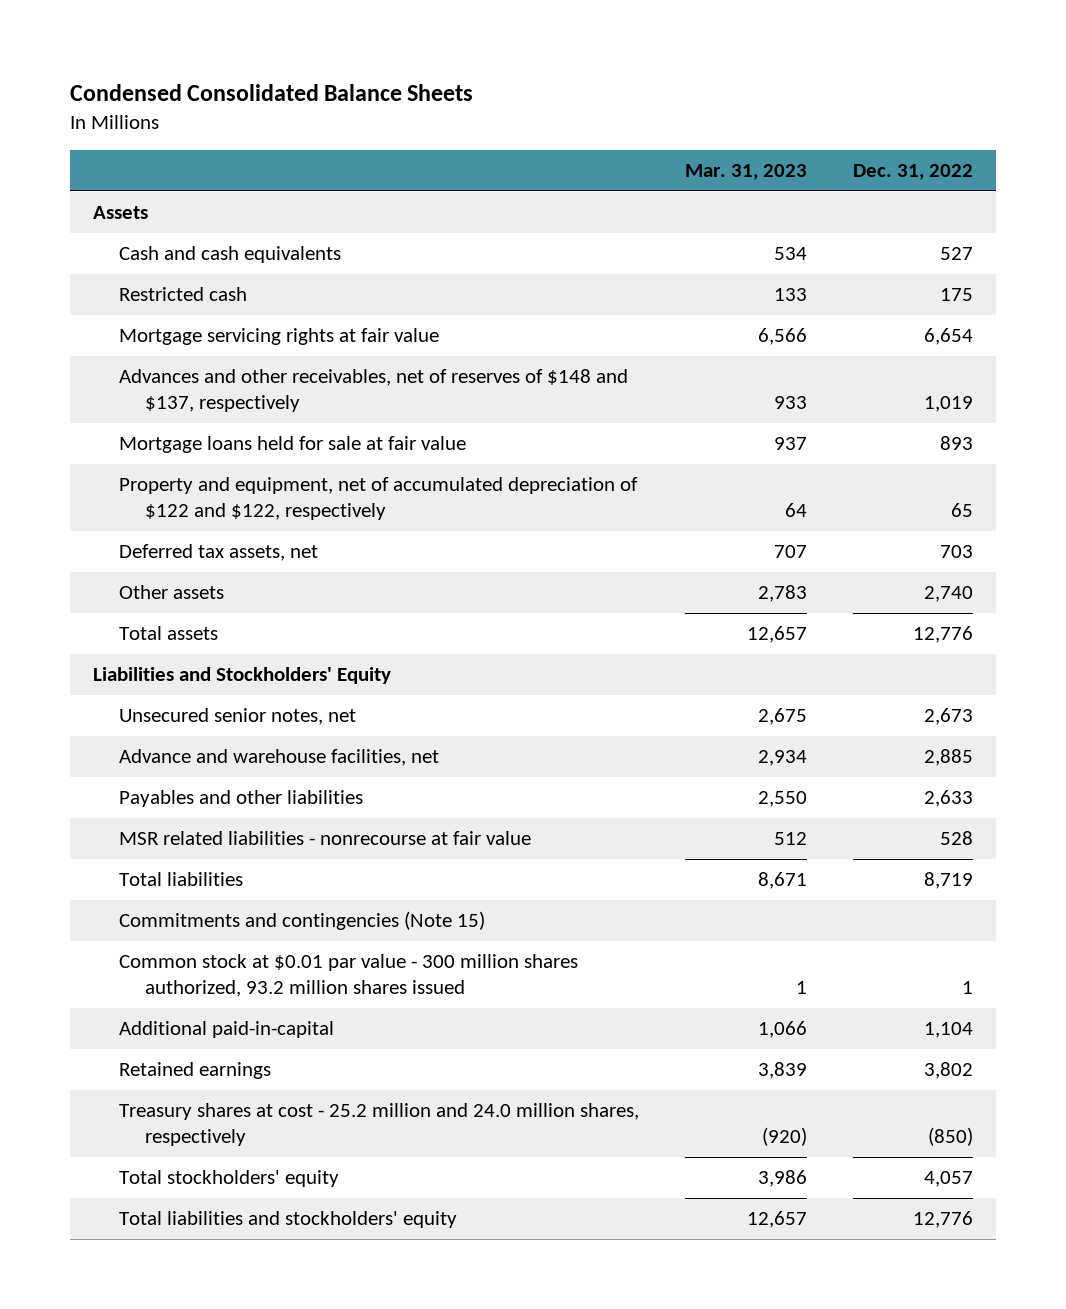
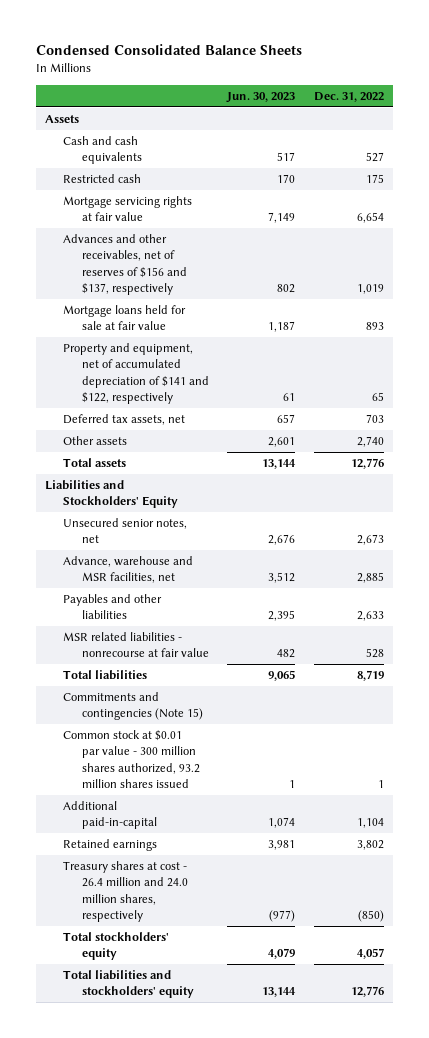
[684,163,807,180] Mar. 31, 2023 -> none
none -> [226,91,296,103] Jun. 30, 2023
[118,369,628,413] Advances and other receivables, net of reserves of $148 and $137, respectively -> [63,233,187,296] Advances and other receivables, net of reserves of $156 and $137, respectively
[118,477,638,521] Property and equipment, net of accumulated depreciation of $122 and $122, respectively -> [63,342,209,405] Property and equipment, net of accumulated depreciation of $141 and $122, respectively
[118,749,439,767] Advance and warehouse facilities, net -> [63,555,194,584] Advance, warehouse and MSR facilities, net
[118,1103,639,1147] Treasury shares at cost - 25.2 million and 24.0 million shares, respectively -> [63,860,188,923] Treasury shares at cost - 26.4 million and 24.0 million shares, respectively

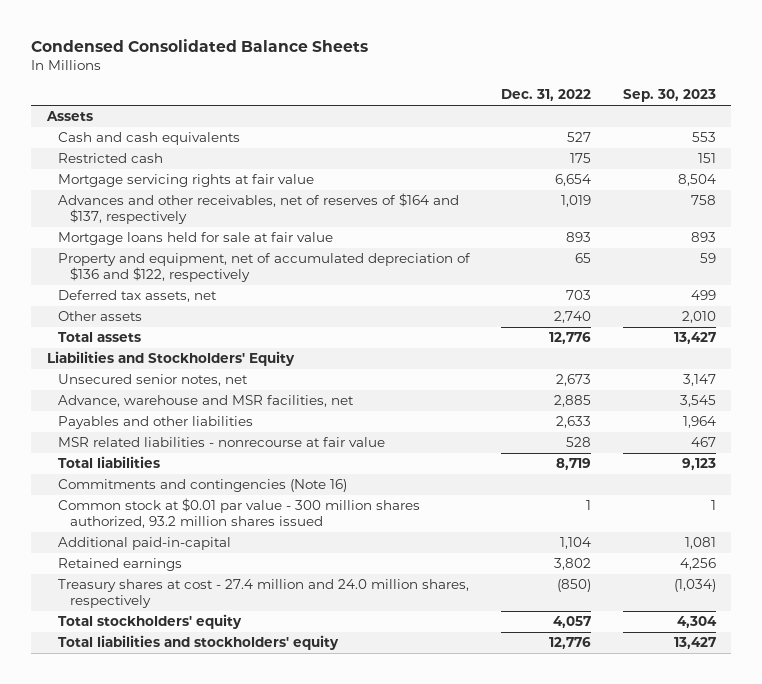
[226,91,296,103] Jun. 30, 2023 -> none
none -> [622,89,716,103] Sep. 30, 2023
[63,233,187,296] Advances and other receivables, net of reserves of $156 and $137, respectively -> [58,193,460,225] Advances and other receivables, net of reserves of $164 and $137, respectively
[63,342,209,405] Property and equipment, net of accumulated depreciation of $141 and $122, respectively -> [58,253,472,283] Property and equipment, net of accumulated depreciation of $136 and $122, respectively
[63,691,203,721] Commitments and contingencies (Note 15) -> [58,479,348,493] Commitments and contingencies (Note 16)
[63,860,188,923] Treasury shares at cost - 26.4 million and 24.0 million shares, respectively -> [58,579,470,609] Treasury shares at cost - 27.4 million and 24.0 million shares, respectively

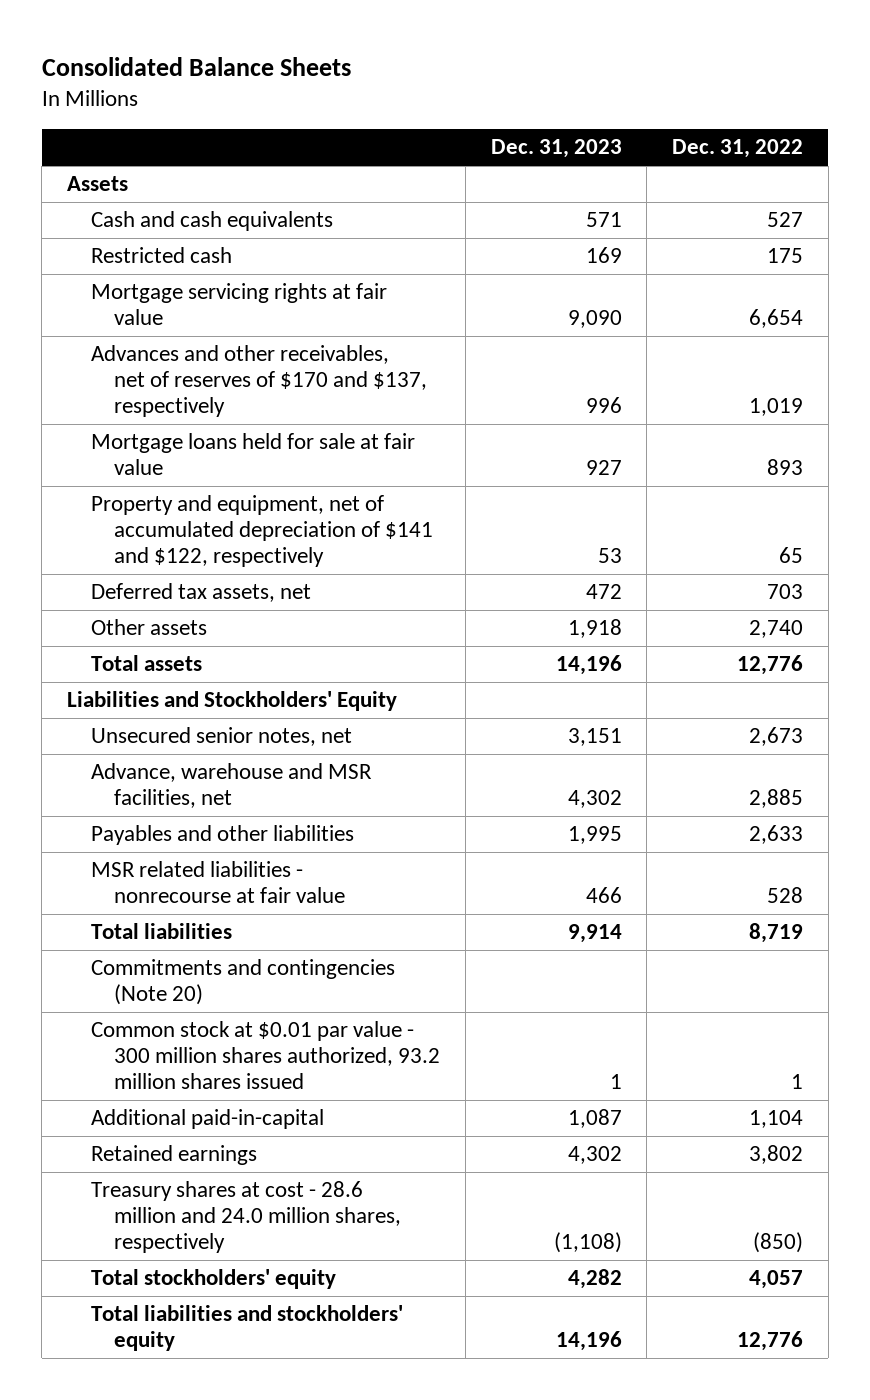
[31,38,369,52] Condensed Consolidated Balance Sheets -> [41,57,351,77] Consolidated Balance Sheets
[622,89,716,103] Sep. 30, 2023 -> none
none -> [490,139,622,159] Dec. 31, 2023
[58,193,460,225] Advances and other receivables, net of reserves of $164 and $137, respectively -> [90,345,428,418] Advances and other receivables, net of reserves of $170 and $137, respectively
[58,253,472,283] Property and equipment, net of accumulated depreciation of $136 and $122, respectively -> [90,495,434,568] Property and equipment, net of accumulated depreciation of $141 and $122, respectively
[58,479,348,493] Commitments and contingencies (Note 16) -> [90,959,395,1006] Commitments and contingencies (Note 20)
[58,579,470,609] Treasury shares at cost - 27.4 million and 24.0 million shares, respectively -> [90,1181,402,1254] Treasury shares at cost - 28.6 million and 24.0 million shares, respectively

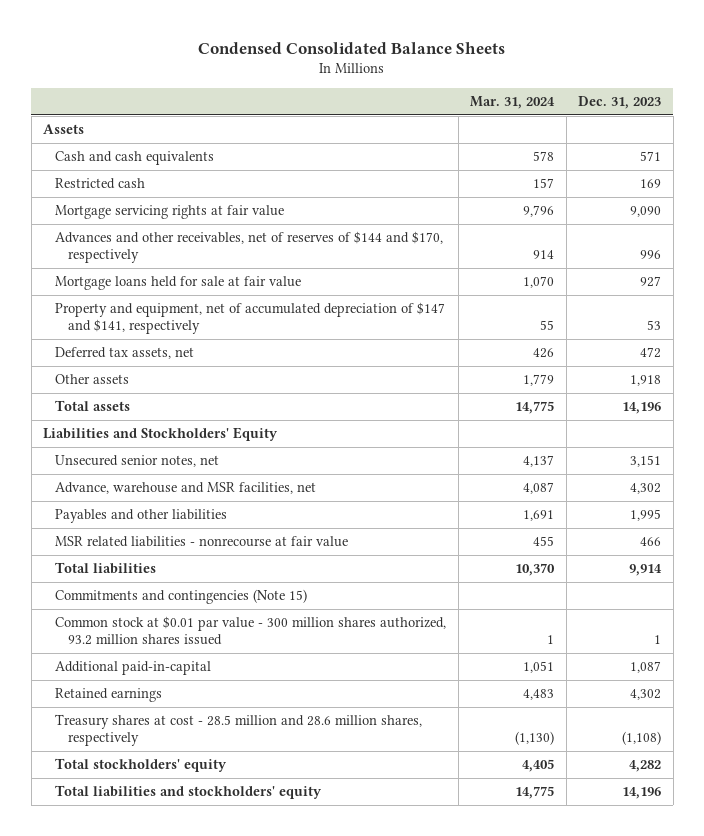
[41,57,351,77] Consolidated Balance Sheets -> [198,41,506,54] Condensed Consolidated Balance Sheets
[672,139,804,159] Dec. 31, 2022 -> none
none -> [470,96,556,110] Mar. 31, 2024
[90,345,428,418] Advances and other receivables, net of reserves of $170 and $137, respectively -> [55,231,444,263] Advances and other receivables, net of reserves of $144 and $170, respectively
[90,495,434,568] Property and equipment, net of accumulated depreciation of $141 and $122, respectively -> [55,302,446,334] Property and equipment, net of accumulated depreciation of $147 and $141, respectively
[90,959,395,1006] Commitments and contingencies (Note 20) -> [55,589,308,605] Commitments and contingencies (Note 15)
[90,1181,402,1254] Treasury shares at cost - 28.6 million and 24.0 million shares, respectively -> [55,714,423,746] Treasury shares at cost - 28.5 million and 28.6 million shares, respectively

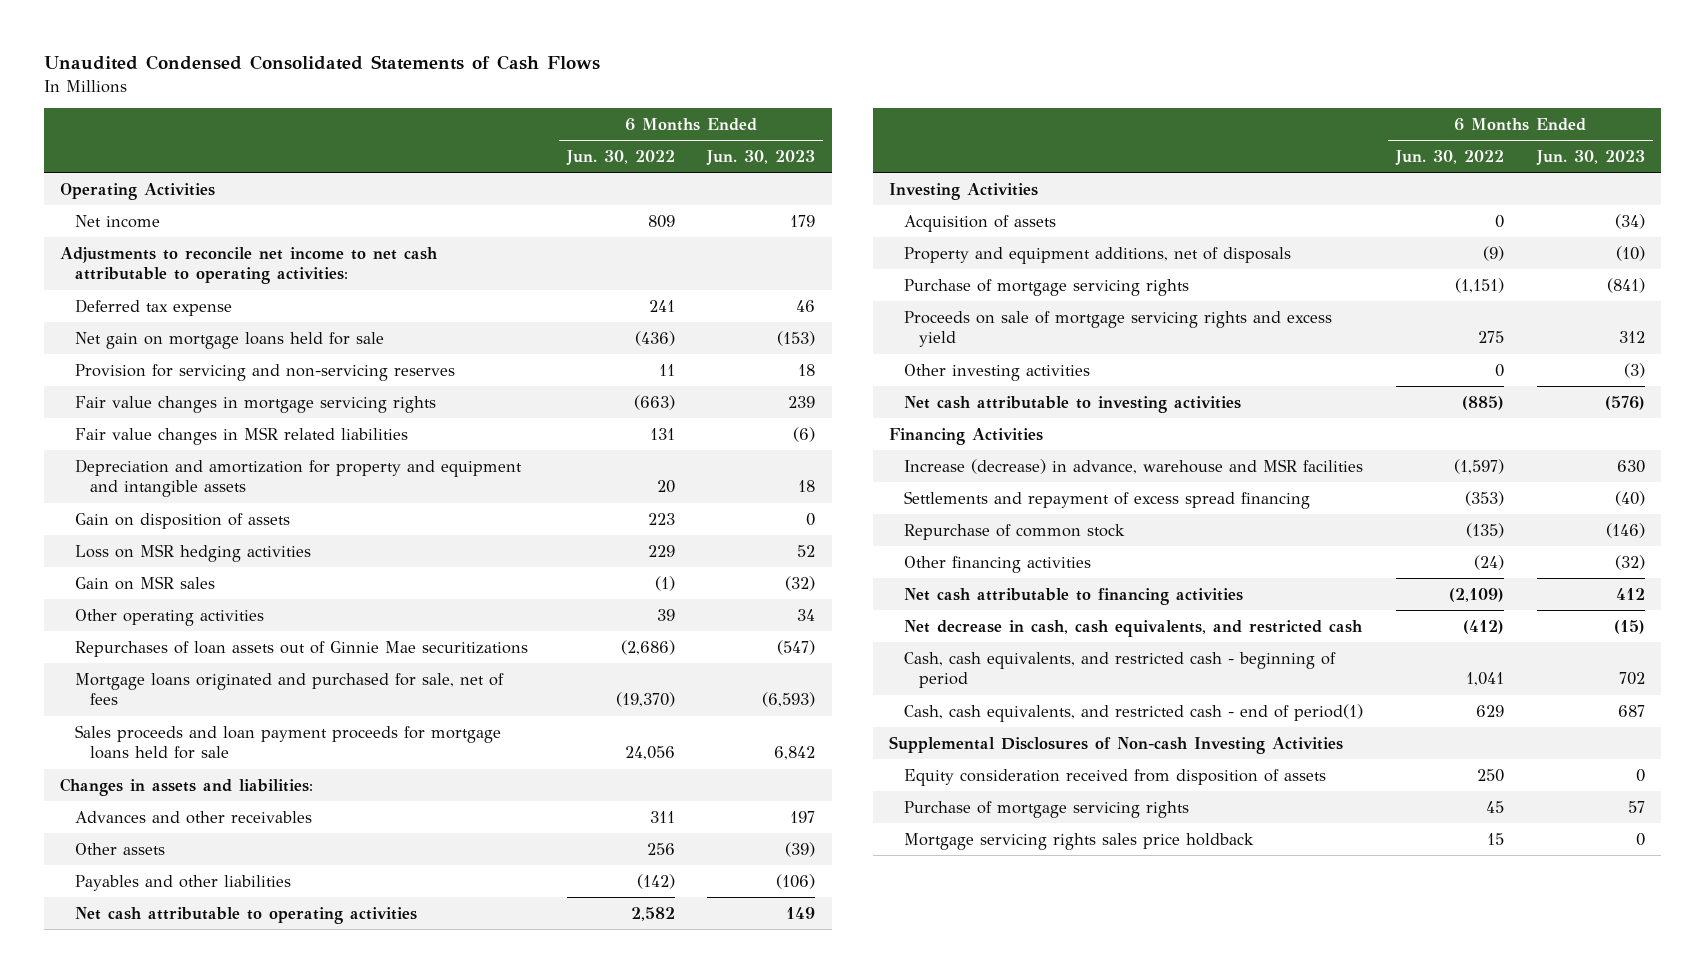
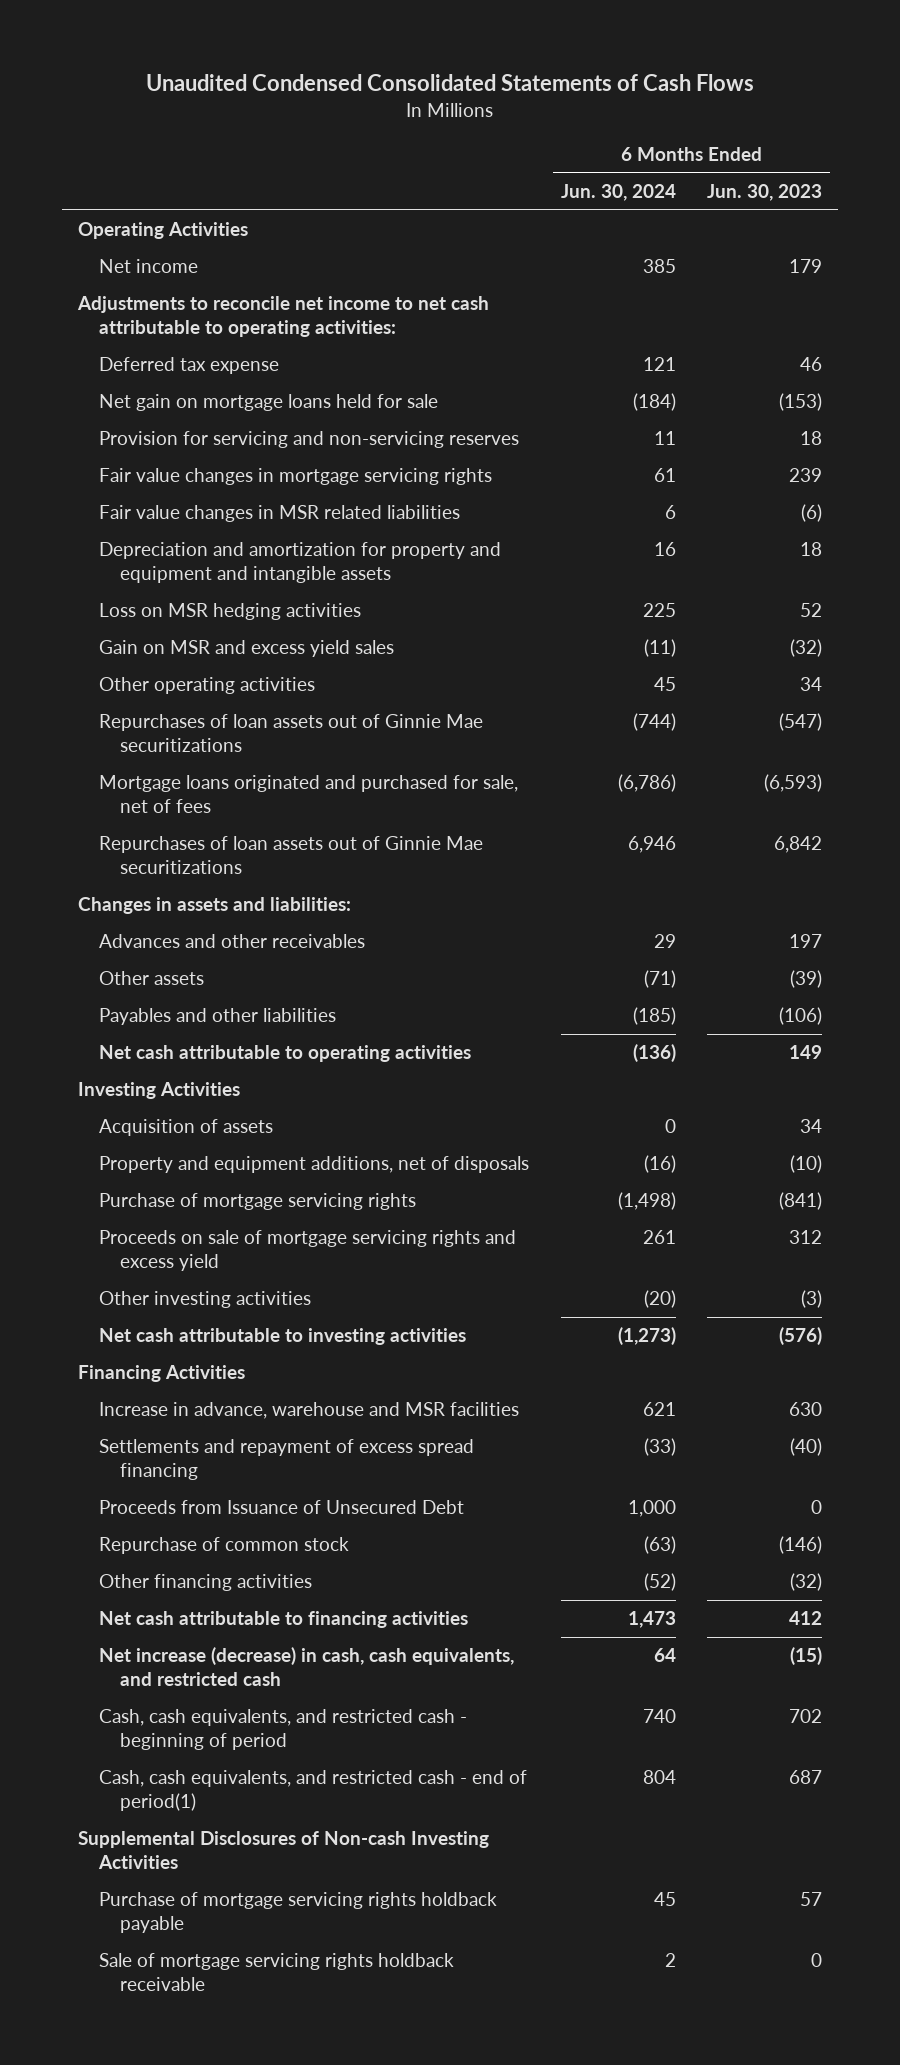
[565,150,675,166] Jun. 30, 2022 -> none
none -> [560,184,676,202] Jun. 30, 2024
[75,512,291,529] Gain on disposition of assets -> none
[75,575,216,590] Gain on MSR sales -> [98,640,394,658] Gain on MSR and excess yield sales
[75,724,502,760] Sales proceeds and loan payment proceeds for mortgage loans held for sale -> [98,836,483,875] Repurchases of loan assets out of Ginnie Mae securitizations
[1614,213,1645,229] (34) -> [800,1119,823,1134] 34
[904,458,1364,474] Increase (decrease) in advance, warehouse and MSR facilities -> [98,1402,519,1420] Increase in advance, warehouse and MSR facilities
none -> [98,1500,464,1515] Proceeds from Issuance of Unsecured Debt
[904,619,1364,637] Net decrease in cash, cash equivalents, and restricted cash -> [98,1647,514,1687] Net increase (decrease) in cash, cash equivalents, and restricted cash
[904,768,1327,786] Equity consideration received from disposition of assets -> none
[904,800,1190,818] Purchase of mortgage servicing rights -> [98,1892,497,1934] Purchase of mortgage servicing rights holdback payable
[904,832,1255,850] Mortgage servicing rights sales price holdback -> [98,1953,454,1992] Sale of mortgage servicing rights holdback receivable

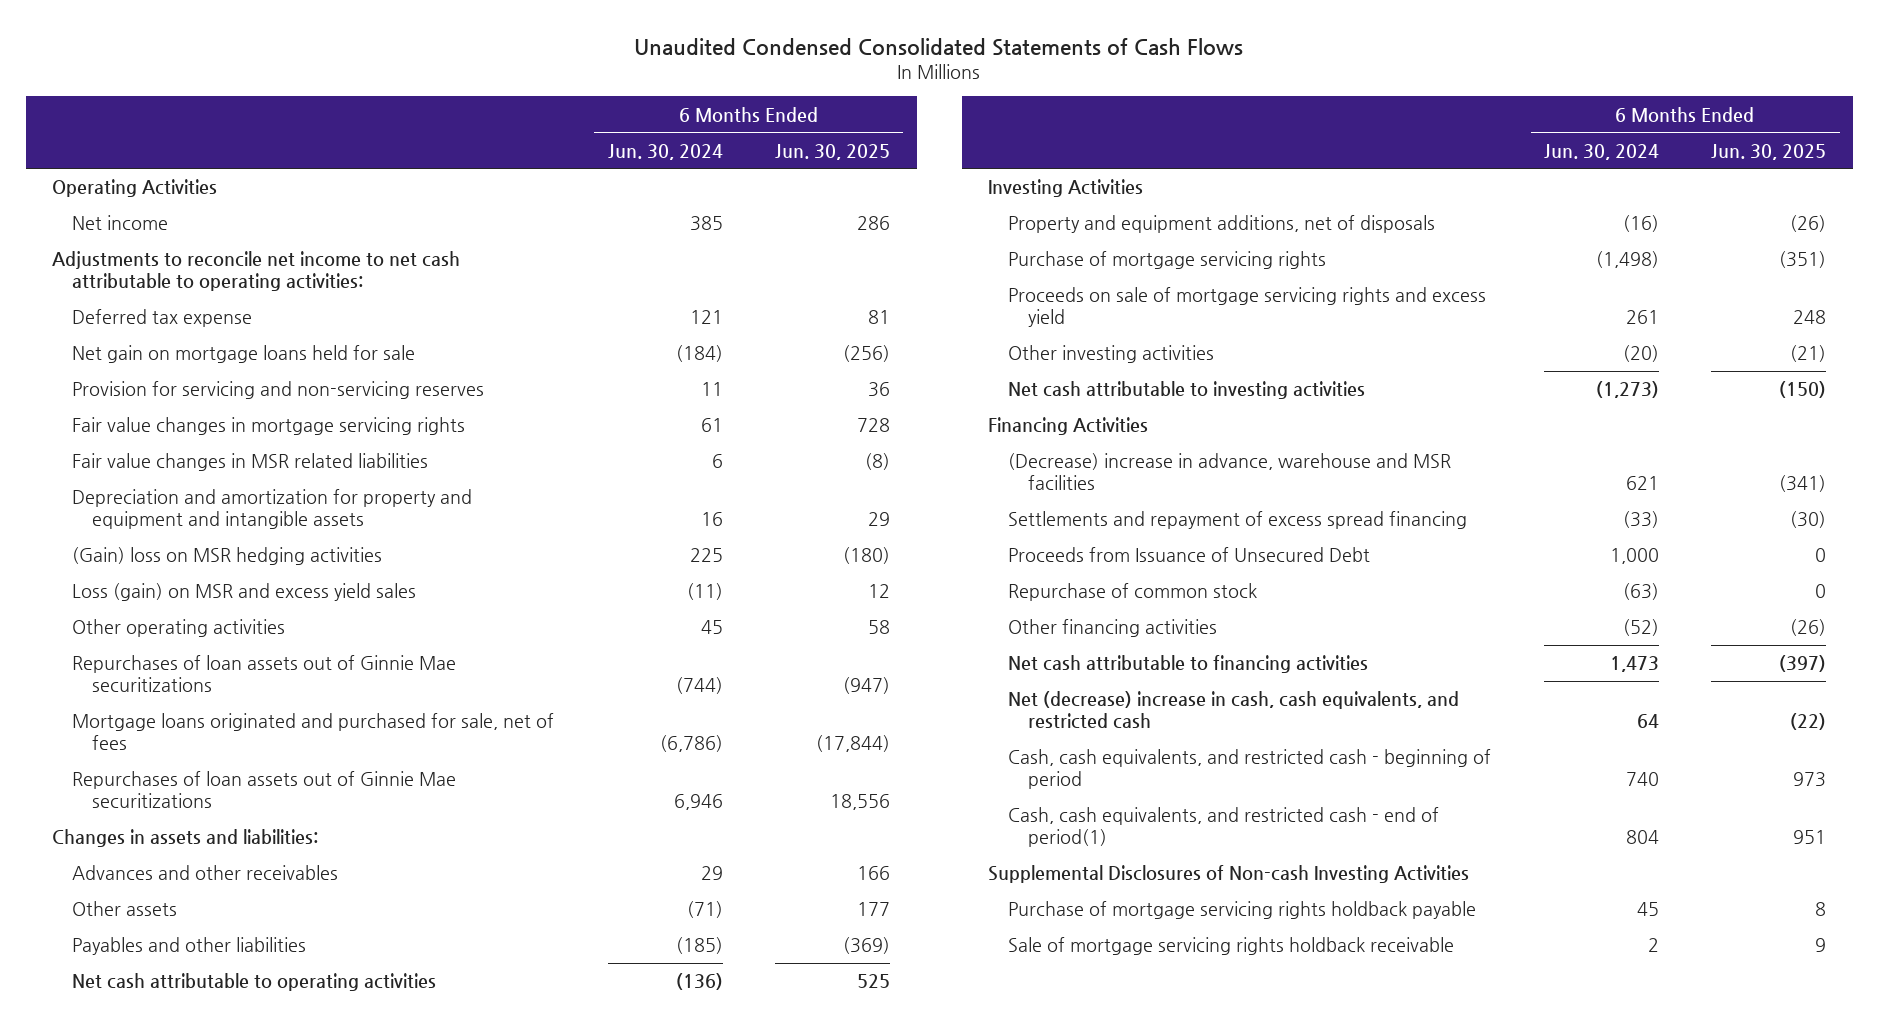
[707,184,823,202] Jun. 30, 2023 -> none
none -> [775,143,891,160] Jun. 30, 2025
[98,603,361,621] Loss on MSR hedging activities -> [71,547,382,566] (Gain) loss on MSR hedging activities
[98,640,394,658] Gain on MSR and excess yield sales -> [71,583,416,602] Loss (gain) on MSR and excess yield sales
[98,1119,273,1137] Acquisition of assets -> none
[98,1402,519,1420] Increase in advance, warehouse and MSR facilities -> [1008,453,1452,491] (Decrease) increase in advance, warehouse and MSR facilities
[98,1647,514,1687] Net increase (decrease) in cash, cash equivalents, and restricted cash -> [1008,691,1460,730] Net (decrease) increase in cash, cash equivalents, and restricted cash

